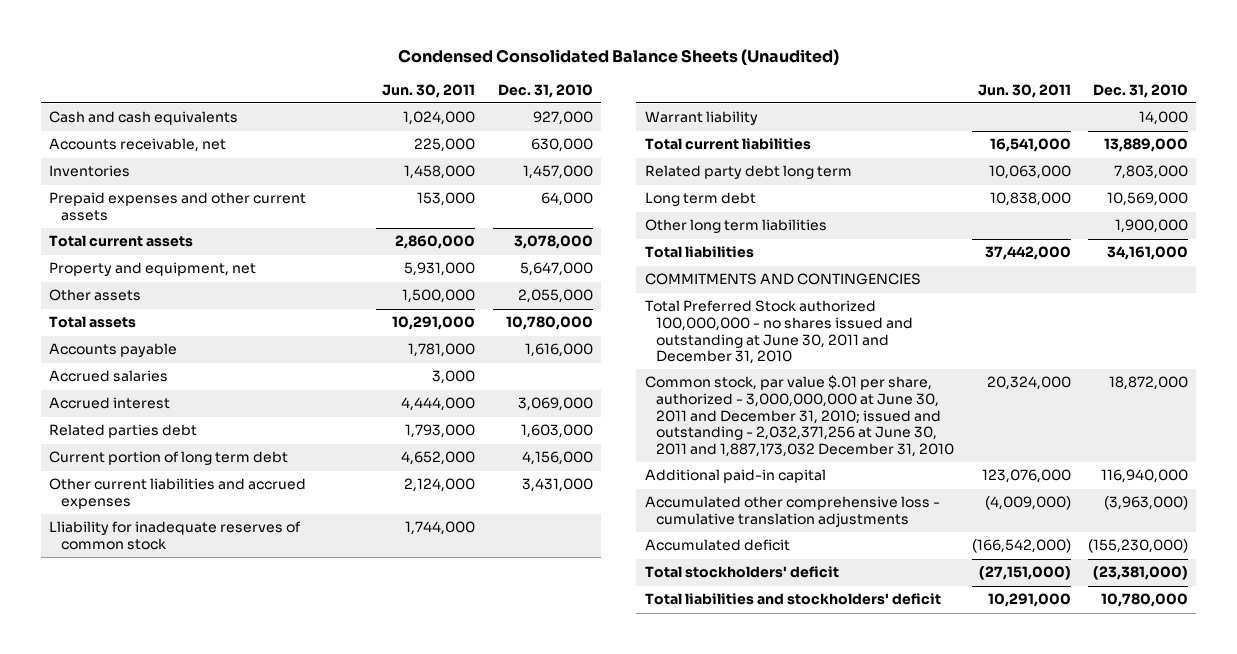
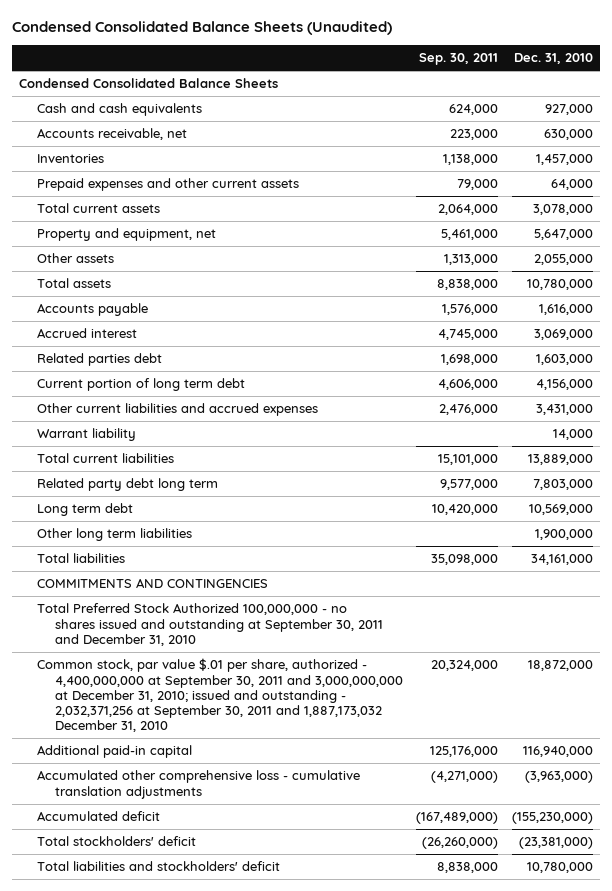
[382,83,476,98] Jun. 30, 2011 -> none
none -> [419,53,499,66] Sep. 30, 2011
none -> [18,78,278,89] Condensed Consolidated Balance Sheets
[49,370,169,383] Accrued salaries -> none
[49,521,302,551] Lliability for inadequate reserves of common stock -> none
[644,300,914,365] Total Preferred Stock authorized 100,000,000 - no shares issued and outstanding at June 30, 2011 and December 31, 2010 -> [36,603,383,646] Total Preferred Stock Authorized 100,000,000 - no shares issued and outstanding at September 30, 2011 and December 31, 2010
[644,375,955,457] Common stock, par value $.01 per share, authorized - 3,000,000,000 at June 30, 2011 and December 31, 2010; issued and outstanding - 2,032,371,256 at June 30, 2011 and 1,887,173,032 December 31, 2010 -> [36,658,403,733] Common stock, par value $.01 per share, authorized - 4,400,000,000 at September 30, 2011 and 3,000,000,000 at December 31, 2010; issued and outstanding - 2,032,371,256 at September 30, 2011 and 1,887,173,032 December 31, 2010

